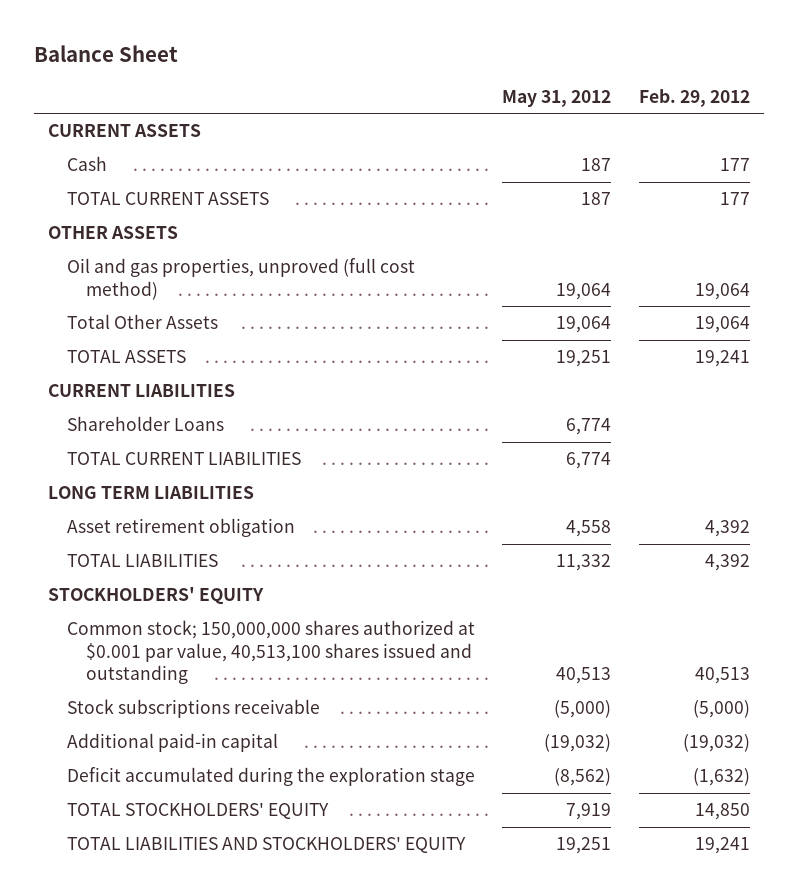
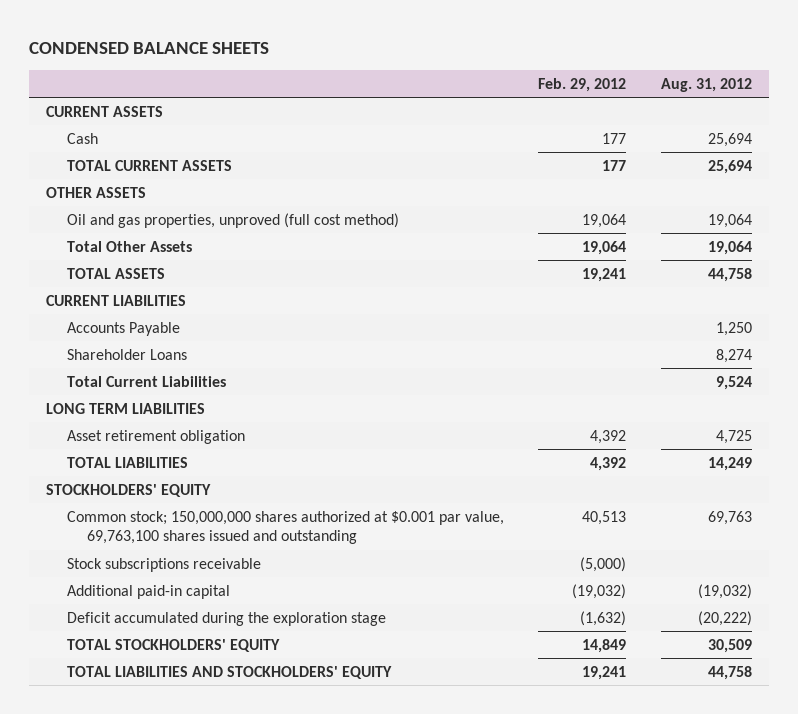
[34,44,179,62] Balance Sheet -> [28,41,269,54] CONDENSED BALANCE SHEETS
[502,89,612,107] May 31, 2012 -> none
none -> [660,77,752,92] Aug. 31, 2012
none -> [66,321,180,336] Accounts Payable
[66,452,301,466] TOTAL CURRENT LIABILITIES -> [66,375,226,387] Total Current Liabilities
[66,620,475,685] Common stock; 150,000,000 shares authorized at $0.001 par value, 40,513,100 shares issued and outstanding -> [66,510,504,545] Common stock; 150,000,000 shares authorized at $0.001 par value, 69,763,100 shares issued and outstanding
[694,803,750,821] 14,850 -> [582,638,627,653] 14,849

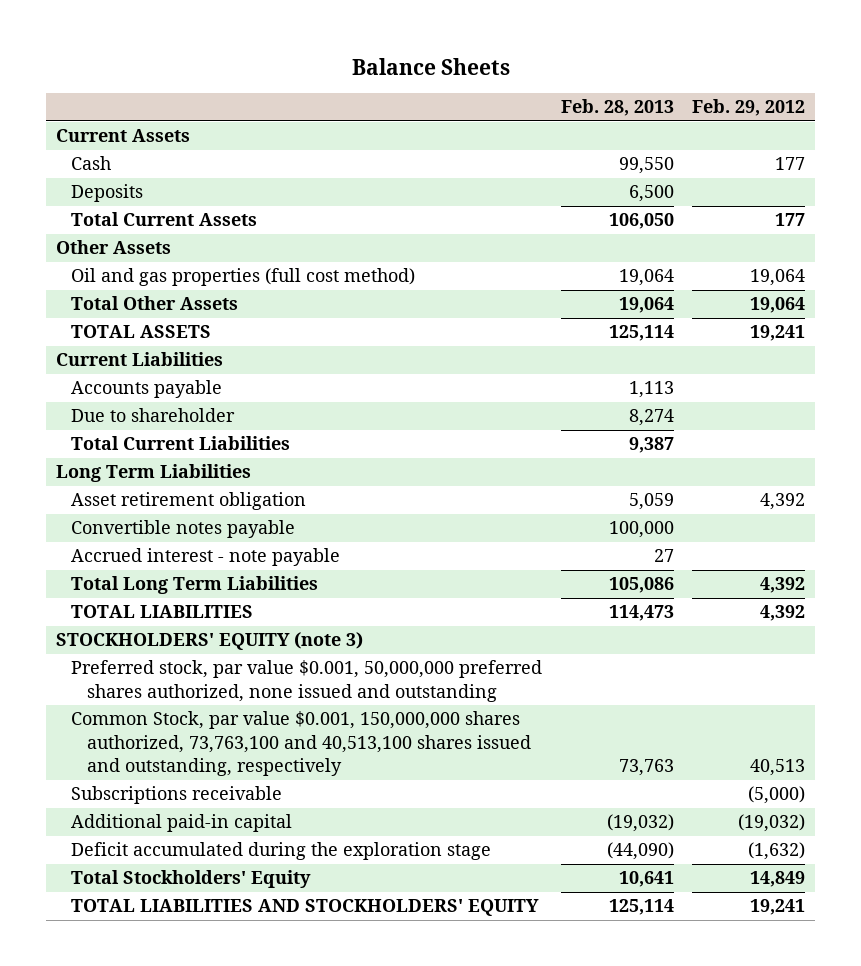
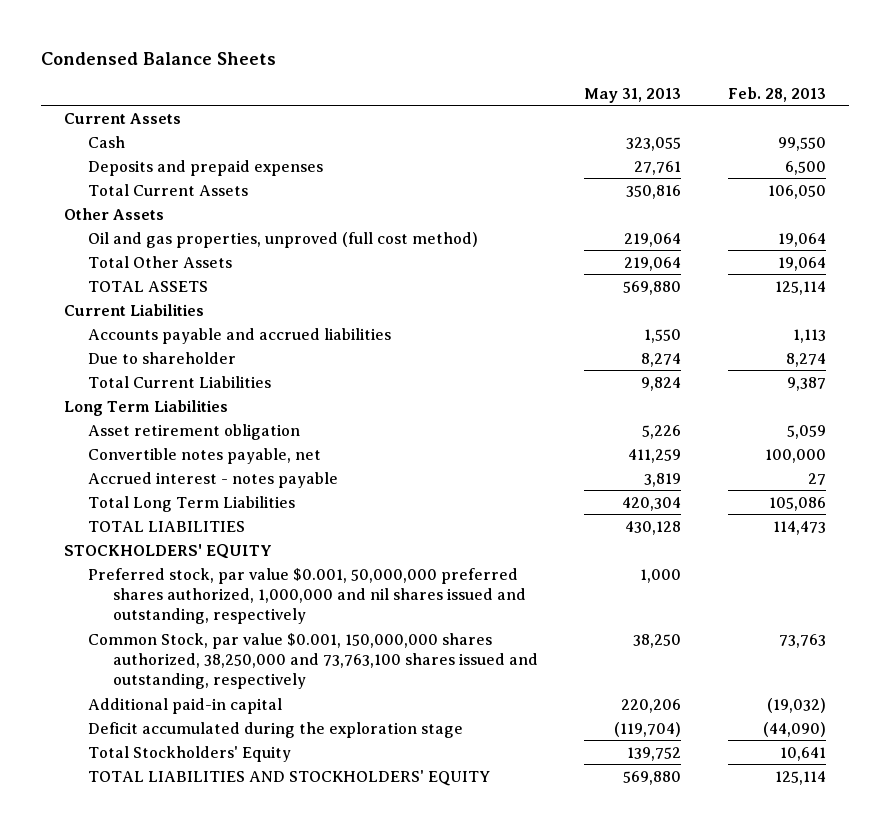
[351,57,510,75] Balance Sheets -> [40,52,276,66] Condensed Balance Sheets
[692,99,806,117] Feb. 29, 2012 -> none
none -> [584,87,682,103] May 31, 2013
[71,184,144,203] Deposits -> none
none -> [88,159,324,176] Deposits and prepaid expenses
[71,268,416,287] Oil and gas properties (full cost method) -> [88,231,479,248] Oil and gas properties, unproved (full cost method)
[71,380,223,399] Accounts payable -> [88,327,392,344] Accounts payable and accrued liabilities
[71,520,296,539] Convertible notes payable -> [88,447,322,464] Convertible notes payable, net
[71,548,341,567] Accrued interest - note payable -> [88,471,339,488] Accrued interest - notes payable
[71,786,283,805] Subscriptions receivable -> none
[55,632,363,651] STOCKHOLDERS' EQUITY (note 3) -> [63,543,272,559] STOCKHOLDERS' EQUITY
[71,660,543,702] Preferred stock, par value $0.001, 50,000,000 preferred shares authorized, none issued and outstanding -> [88,567,526,625] Preferred stock, par value $0.001, 50,000,000 preferred shares authorized, 1,000,000 and nil shares issued and outstanding, respectively
[71,711,532,777] Common Stock, par value $0.001, 150,000,000 shares authorized, 73,763,100 and 40,513,100 shares issued and outstanding, respectively -> [88,632,538,690] Common Stock, par value $0.001, 150,000,000 shares authorized, 38,250,000 and 73,763,100 shares issued and outstanding, respectively

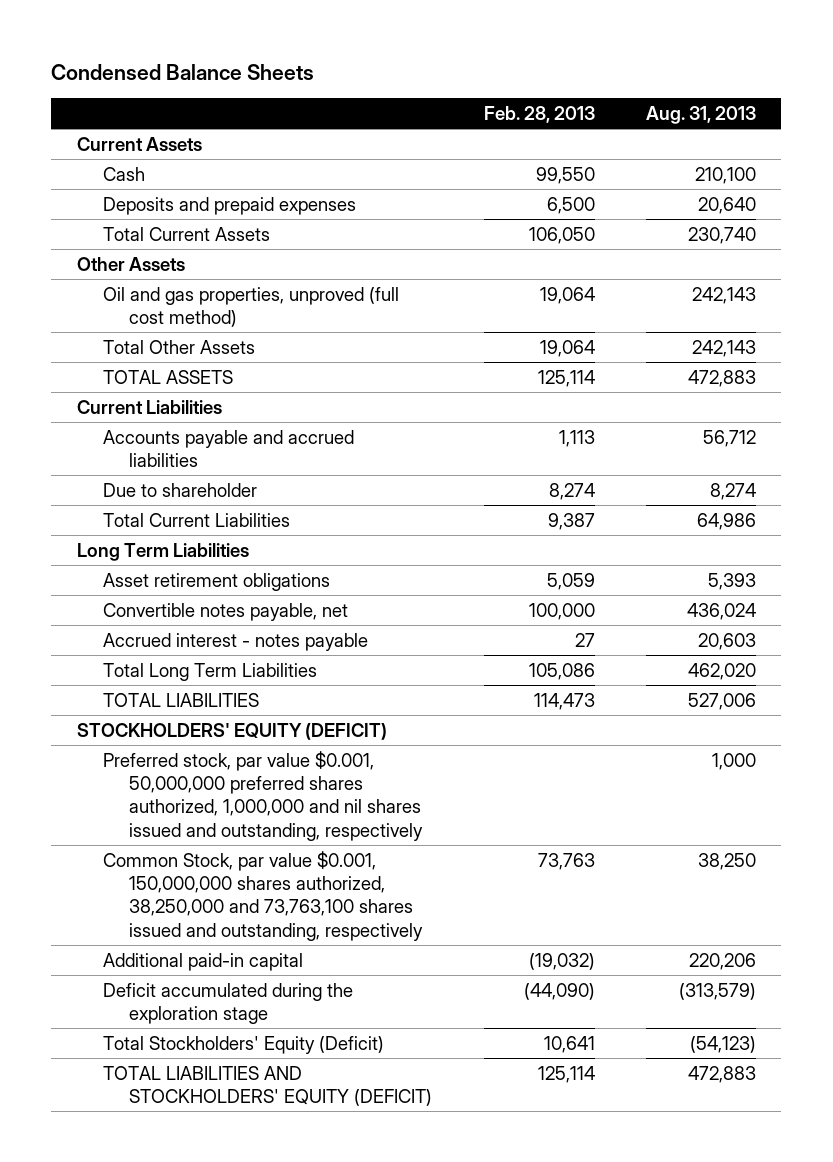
[584,87,682,103] May 31, 2013 -> none
none -> [645,105,756,124] Aug. 31, 2013
[88,423,301,440] Asset retirement obligation -> [103,572,331,591] Asset retirement obligations
[63,543,272,559] STOCKHOLDERS' EQUITY -> [77,722,388,740] STOCKHOLDERS' EQUITY (DEFICIT)
[88,745,292,762] Total Stockholders' Equity -> [103,1035,385,1054] Total Stockholders' Equity (Deficit)
[88,769,491,786] TOTAL LIABILITIES AND STOCKHOLDERS' EQUITY -> [103,1065,433,1106] TOTAL LIABILITIES AND STOCKHOLDERS' EQUITY (DEFICIT)

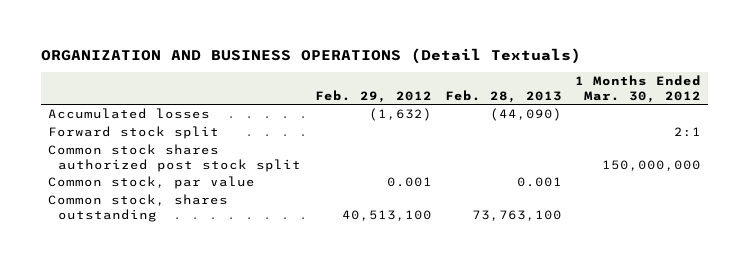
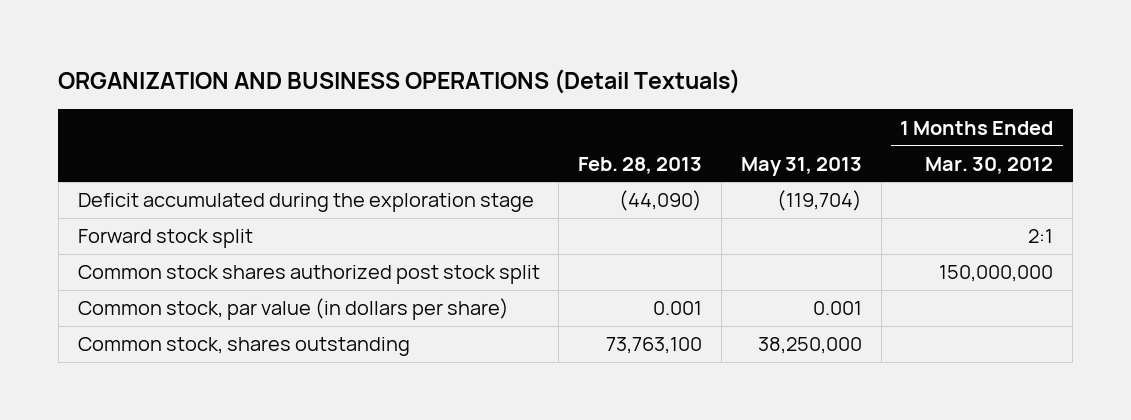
[314,89,432,103] Feb. 29, 2012 -> none
none -> [740,156,862,176] May 31, 2013
[47,107,210,119] Accumulated losses -> [77,193,534,213] Deficit accumulated during the exploration stage
[47,175,255,189] Common stock, par value -> [77,298,509,321] Common stock, par value (in dollars per share)

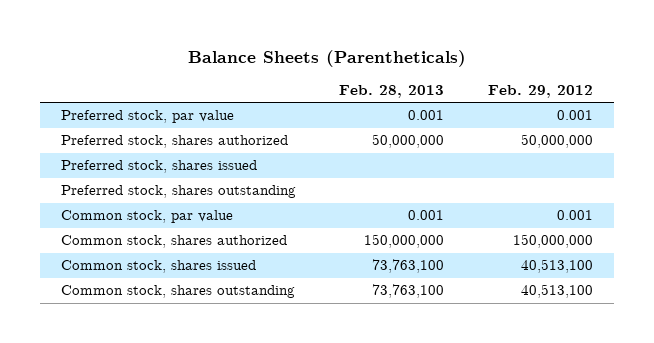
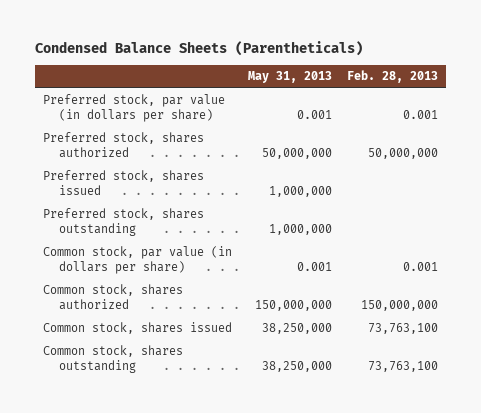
[187,49,466,67] Balance Sheets (Parentheticals) -> [35,41,364,57] Condensed Balance Sheets (Parentheticals)
[487,85,593,99] Feb. 29, 2012 -> none
none -> [247,71,332,84] May 31, 2013
[61,110,235,124] Preferred stock, par value -> [42,94,225,123] Preferred stock, par value (in dollars per share)
[61,210,234,224] Common stock, par value -> [42,246,232,275] Common stock, par value (in dollars per share)

